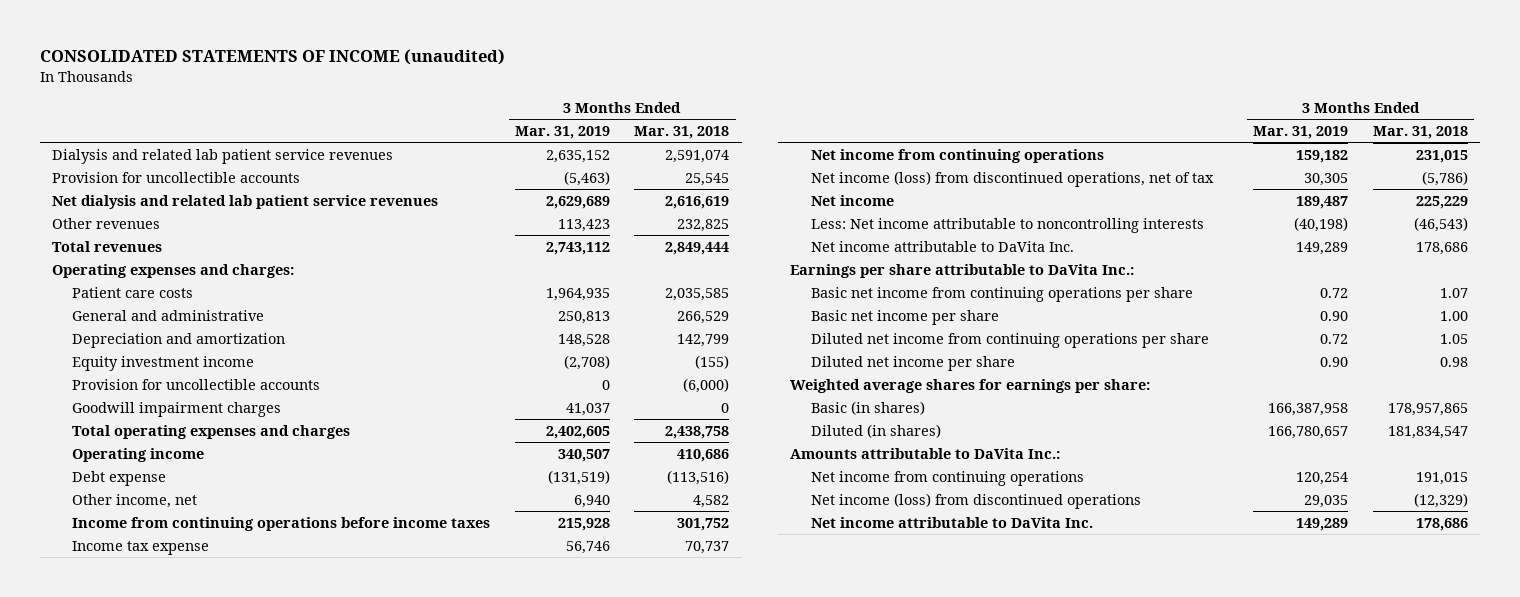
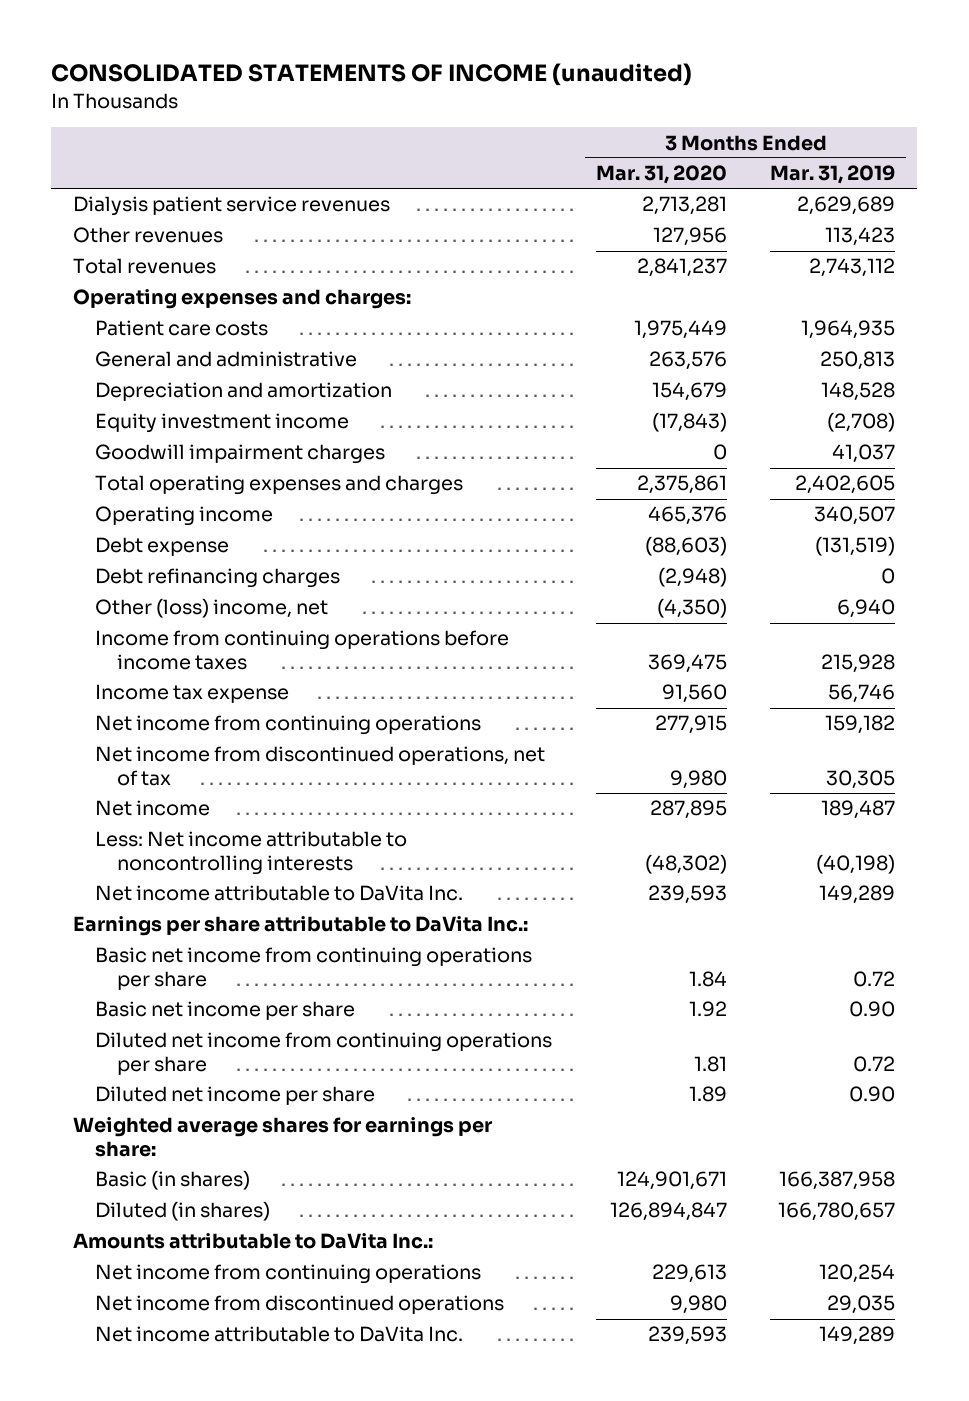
[634,125,730,139] Mar. 31, 2018 -> none
none -> [595,165,727,185] Mar. 31, 2020
[51,148,393,164] Dialysis and related lab patient service revenues -> none
[51,171,300,183] Provision for uncollectible accounts -> none
[51,194,438,209] Net dialysis and related lab patient service revenues -> [73,196,391,217] Dialysis patient service revenues
[72,378,321,390] Provision for uncollectible accounts -> none
none -> [95,568,341,589] Debt refinancing charges
[72,493,198,508] Other income, net -> [95,598,329,619] Other (loss) income, net
[810,170,1214,187] Net income (loss) from discontinued operations, net of tax -> [95,746,546,786] Net income from discontinued operations, net of tax
[810,492,1141,509] Net income (loss) from discontinued operations -> [95,1295,505,1315] Net income from discontinued operations

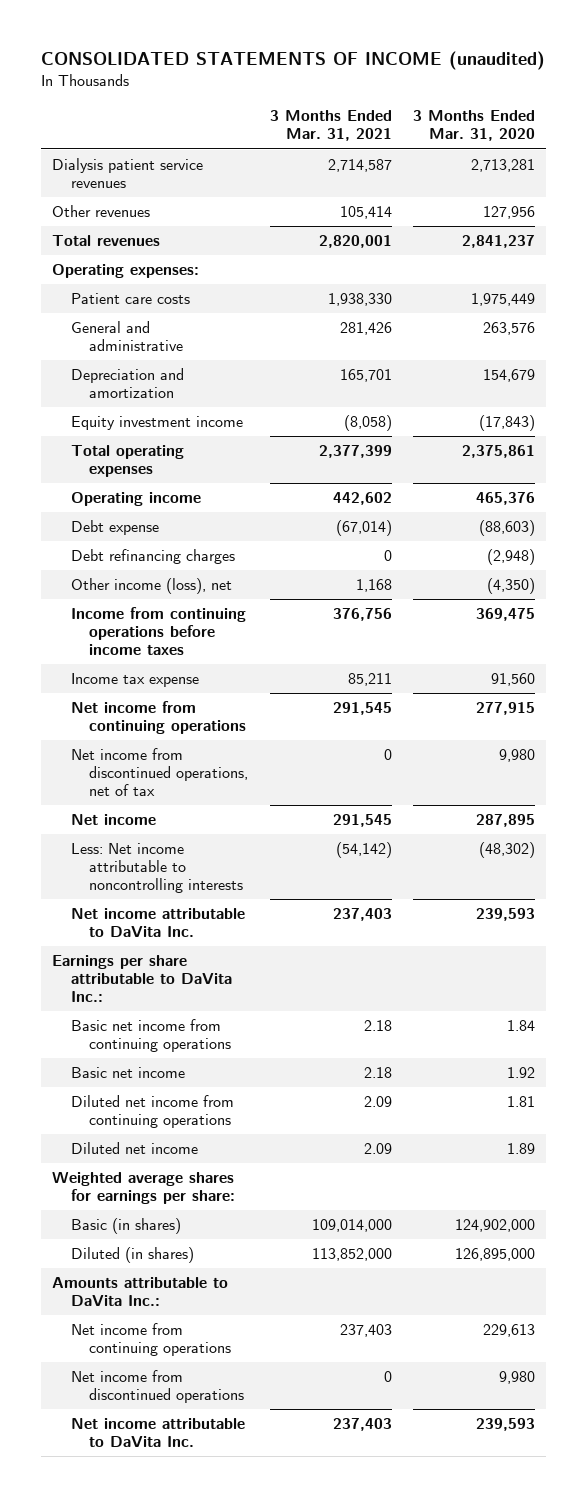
[770,165,896,185] Mar. 31, 2019 -> none
none -> [269,110,392,142] 3 Months Ended Mar. 31, 2021
[73,289,412,310] Operating expenses and charges: -> [51,263,199,278] Operating expenses:
[95,444,386,465] Goodwill impairment charges -> none
[95,475,464,496] Total operating expenses and charges -> [70,444,184,478] Total operating expenses
[95,598,329,619] Other (loss) income, net -> [70,577,232,594] Other income (loss), net
[95,947,533,990] Basic net income from continuing operations per share -> [70,1018,232,1053] Basic net income from continuing operations
[95,1001,356,1021] Basic net income per share -> [70,1066,185,1078] Basic net income
[95,1032,553,1075] Diluted net income from continuing operations per share -> [70,1094,234,1129] Diluted net income from continuing operations
[95,1086,376,1106] Diluted net income per share -> [70,1141,198,1154] Diluted net income
[616,1171,727,1191] 124,901,671 -> [455,1218,536,1232] 124,902,000
[609,1202,727,1222] 126,894,847 -> [455,1247,536,1261] 126,895,000

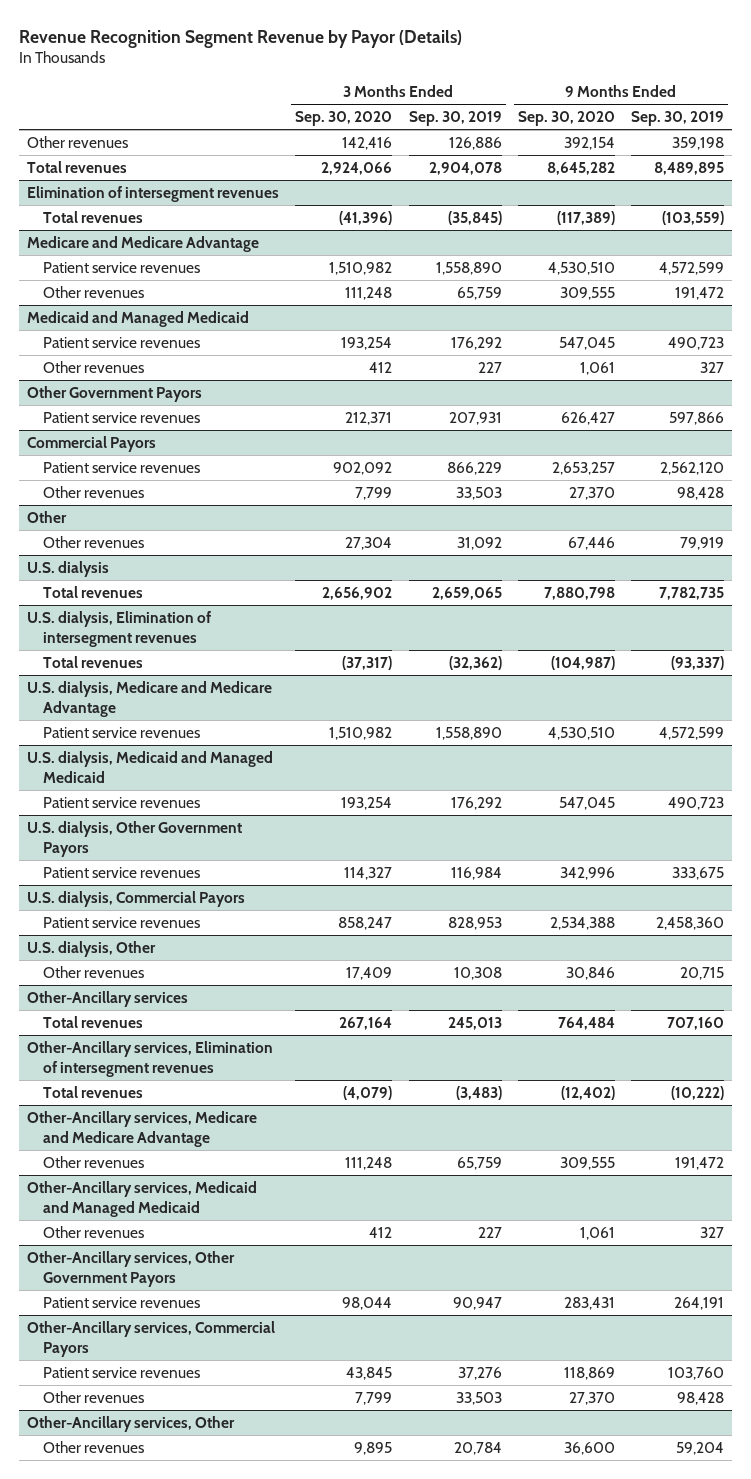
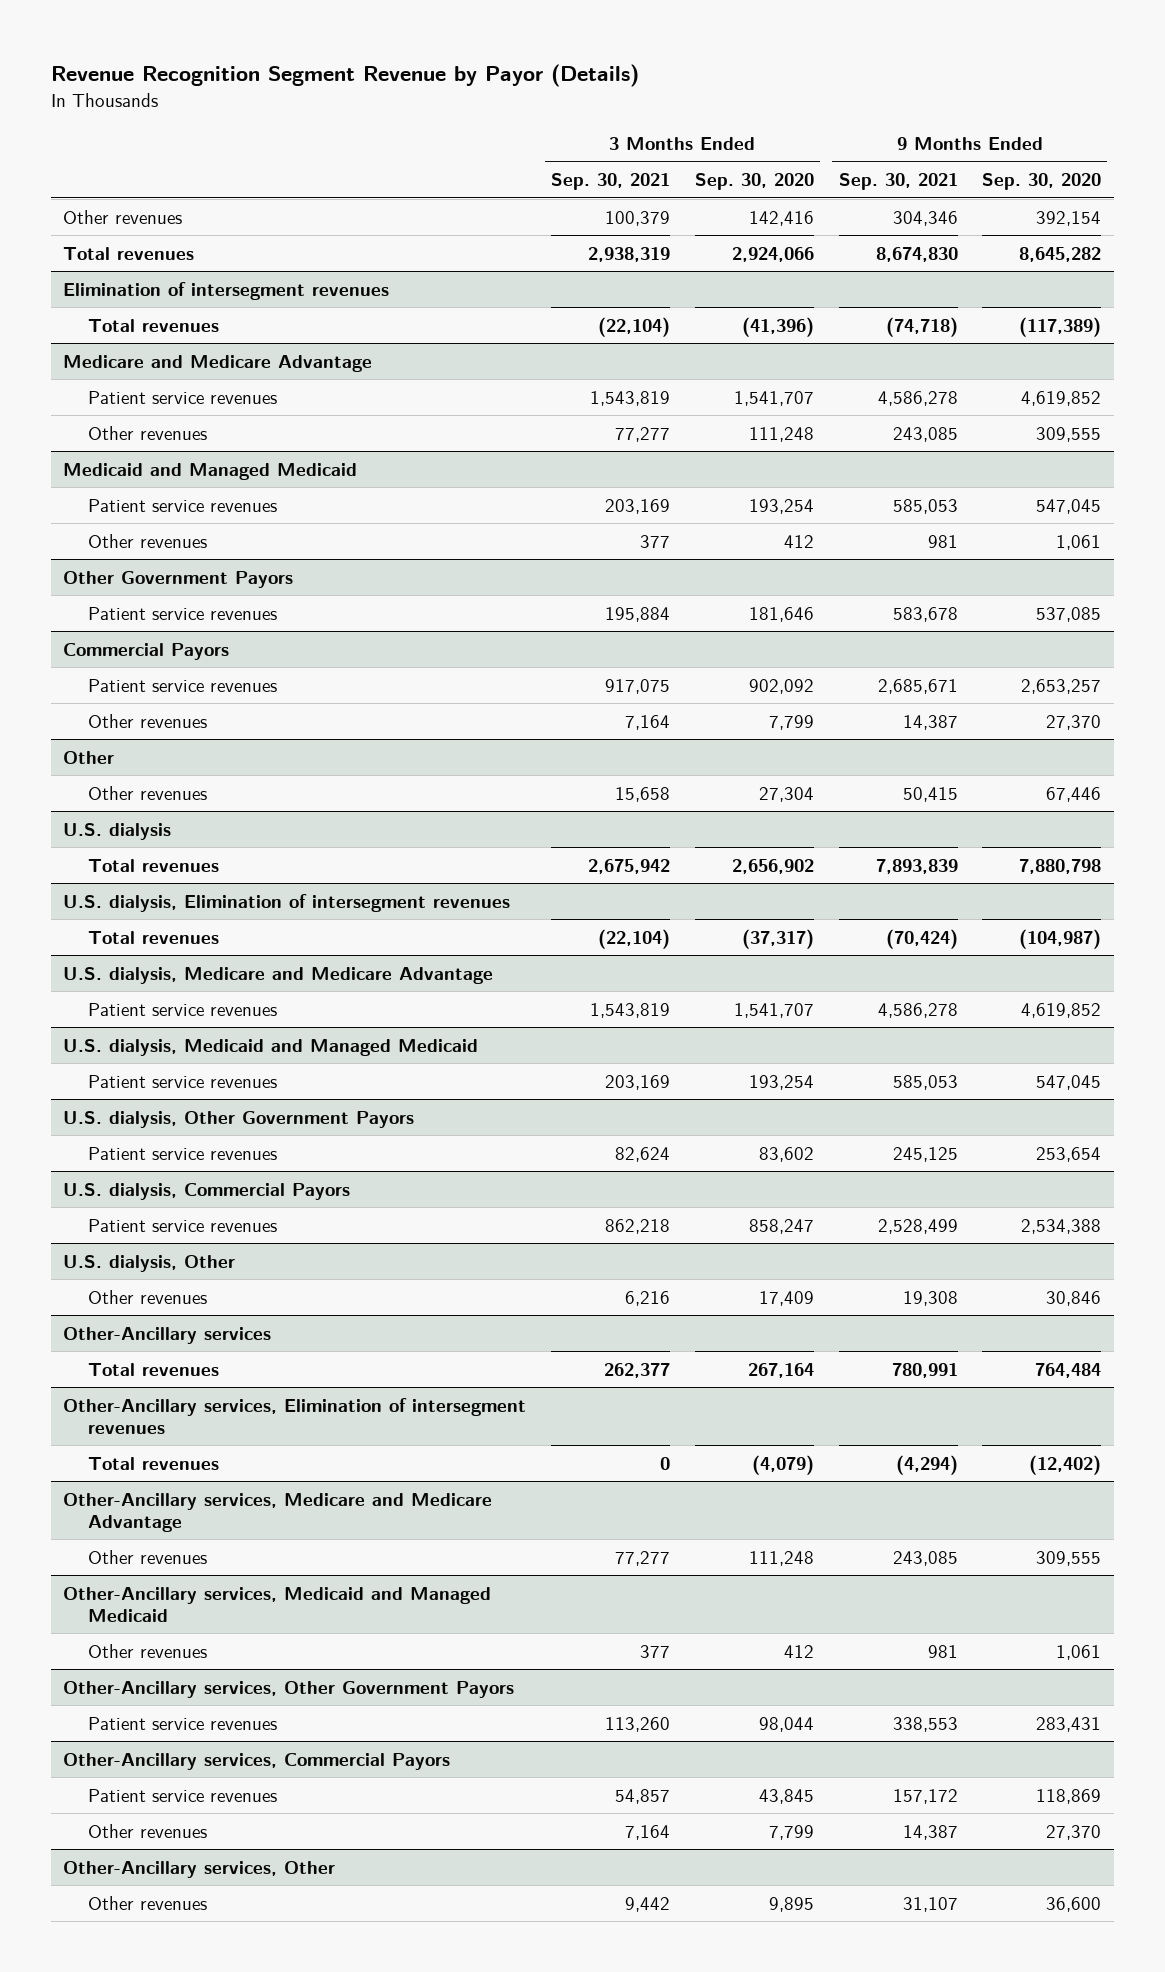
[408,111,502,127] Sep. 30, 2019 -> none
[631,111,725,127] Sep. 30, 2019 -> none
none -> [551,173,671,191] Sep. 30, 2021
none -> [838,173,958,191] Sep. 30, 2021
[329,261,393,275] 1,510,982 -> [733,390,814,406] 1,541,707
[547,261,615,275] 4,530,510 -> [1021,390,1102,406] 4,619,852
[345,411,393,425] 212,371 -> [748,606,814,622] 181,646
[560,411,615,425] 626,427 -> [1036,606,1102,622] 537,085
[329,726,393,740] 1,510,982 -> [733,1002,814,1018] 1,541,707
[547,726,615,740] 4,530,510 -> [1021,1002,1102,1018] 4,619,852
[344,866,393,880] 114,327 -> [758,1146,814,1162] 83,602
[559,866,615,880] 342,996 -> [1036,1146,1102,1162] 253,654

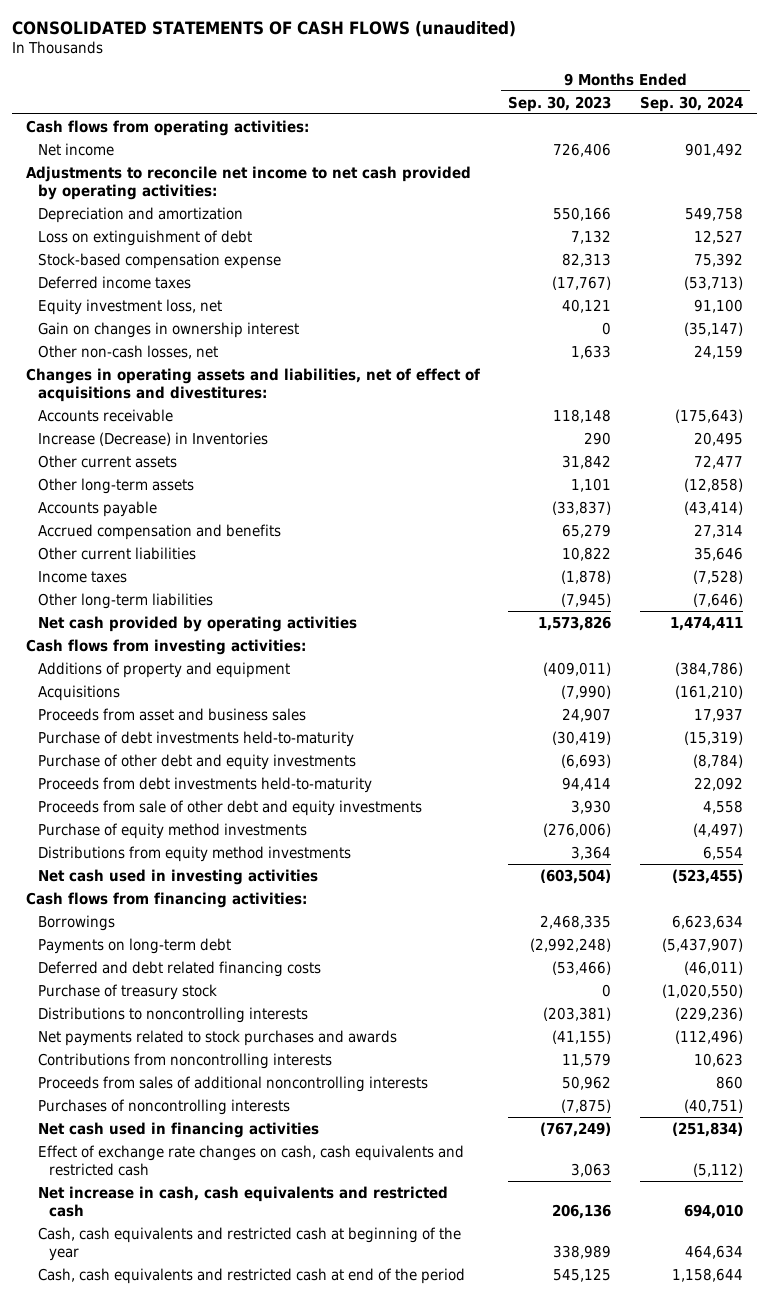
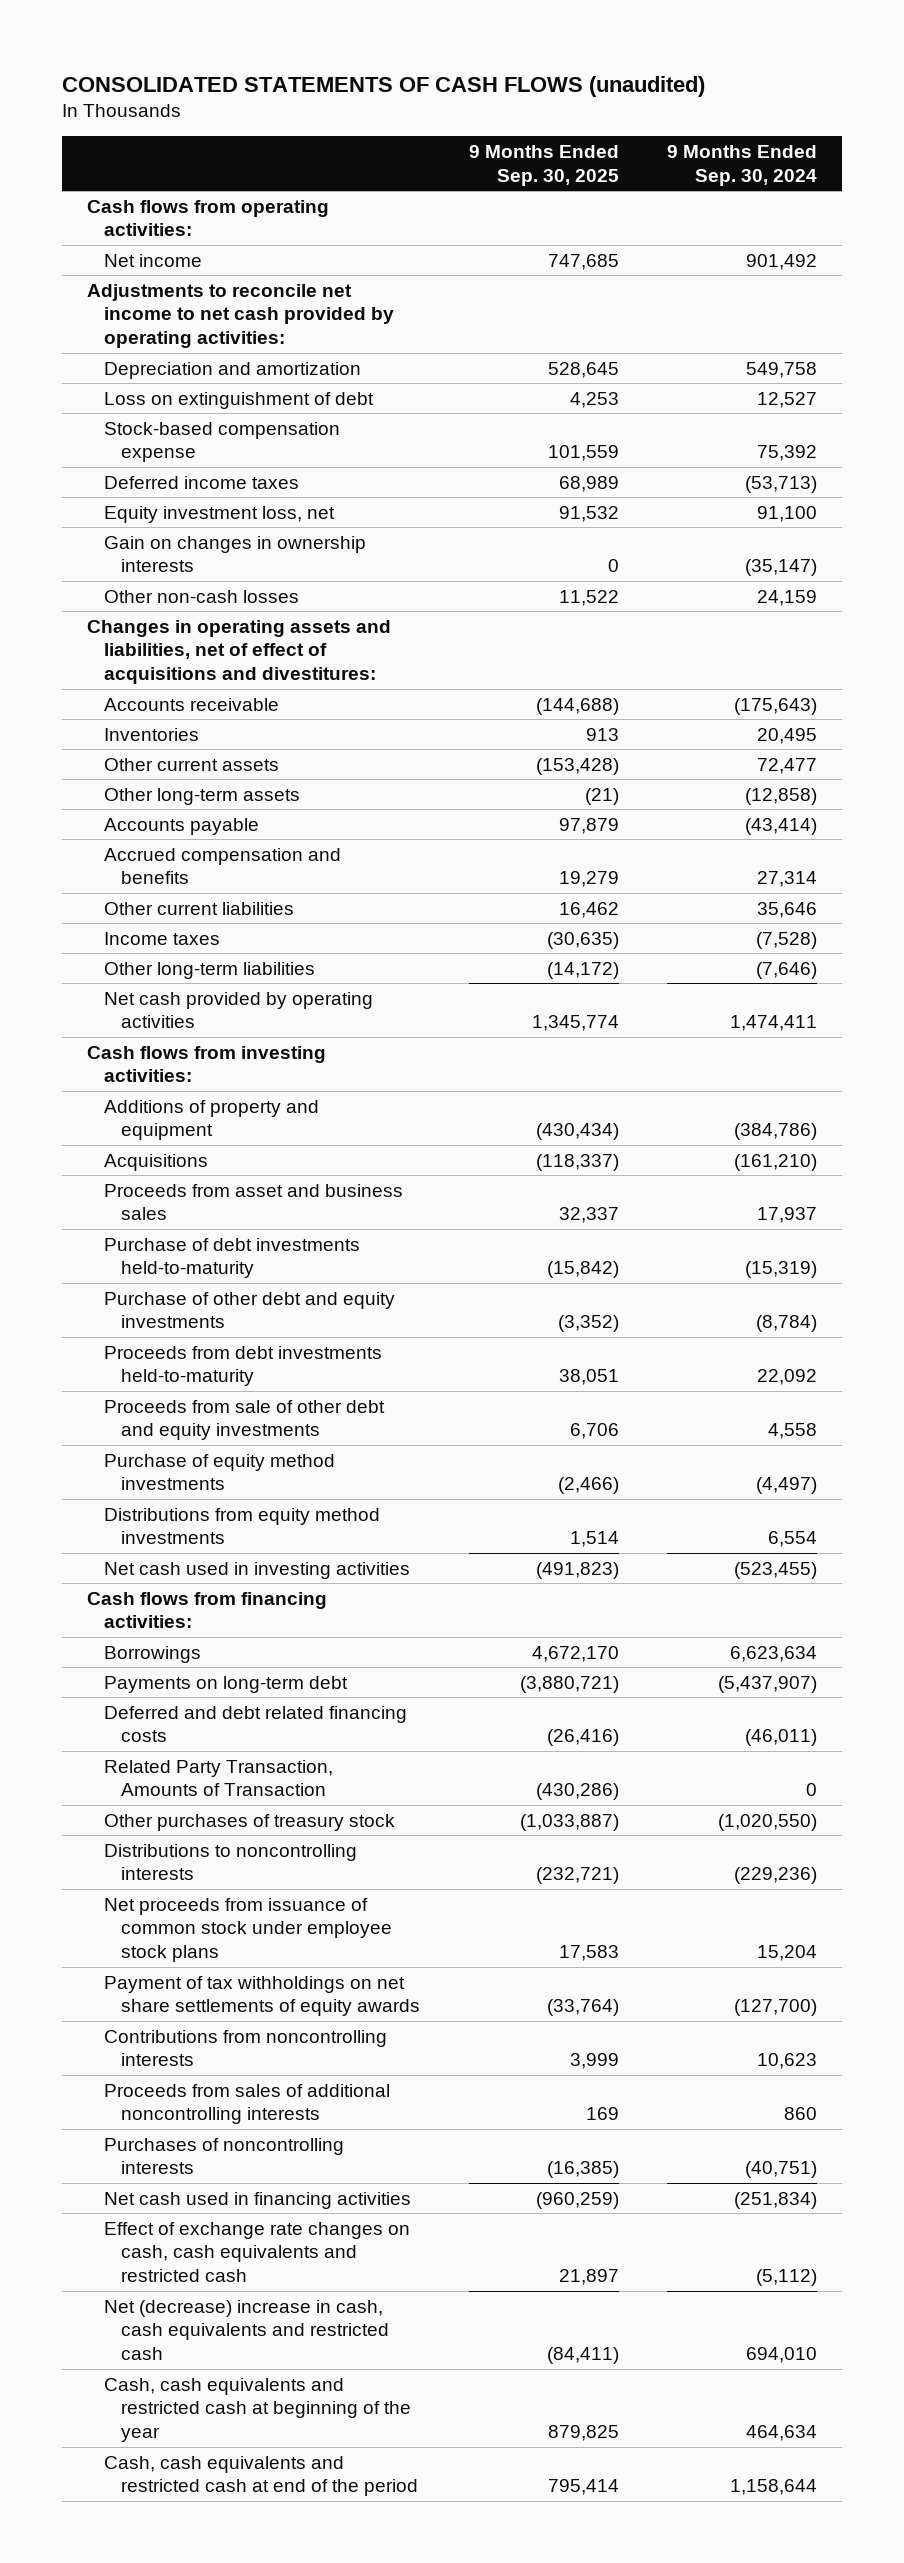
[508,95,612,112] Sep. 30, 2023 -> none
none -> [468,144,619,186] 9 Months Ended Sep. 30, 2025
[37,321,299,338] Gain on changes in ownership interest -> [103,535,366,573] Gain on changes in ownership interests
[37,344,218,359] Other non-cash losses, net -> [103,589,299,603] Other non-cash losses
[37,431,268,446] Increase (Decrease) in Inventories -> [103,727,199,741] Inventories
none -> [103,1759,333,1797] Related Party Transaction, Amounts of Transaction
[37,983,217,1000] Purchase of treasury stock -> [103,1813,395,1831] Other purchases of treasury stock
none -> [103,1897,392,1962] Net proceeds from issuance of common stock under employee stock plans
[37,1029,397,1046] Net payments related to stock purchases and awards -> [103,1975,420,2017] Payment of tax withholdings on net share settlements of equity awards
[674,1029,743,1044] (112,496) -> [734,1999,818,2017] (127,700)
[37,1185,448,1217] Net increase in cash, cash equivalents and restricted cash -> [103,2299,389,2360] Net (decrease) increase in cash, cash equivalents and restricted cash

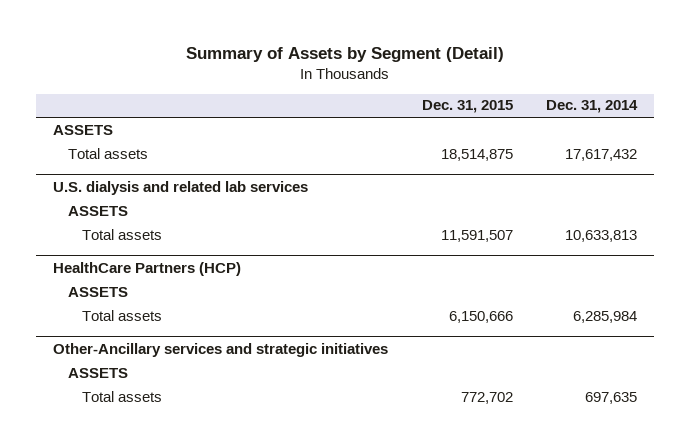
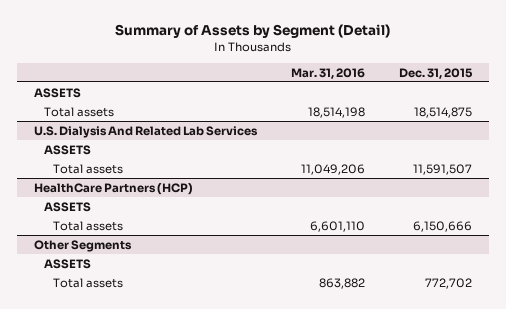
[546,100,639,114] Dec. 31, 2014 -> none
none -> [291,67,366,79] Mar. 31, 2016
[52,180,308,195] U.S. dialysis and related lab services -> [34,125,259,138] U.S. Dialysis And Related Lab Services
[52,342,388,357] Other-Ancillary services and strategic initiatives -> [34,239,133,252] Other Segments

